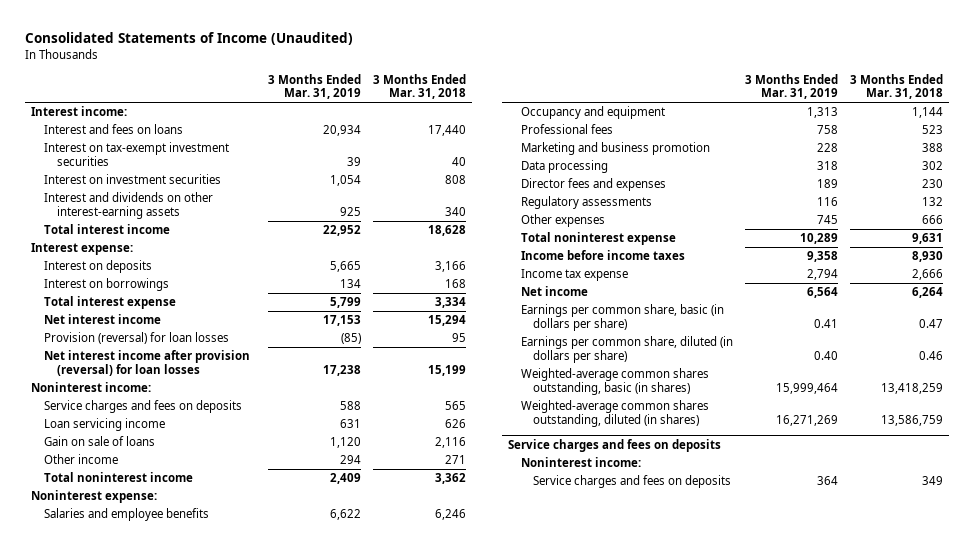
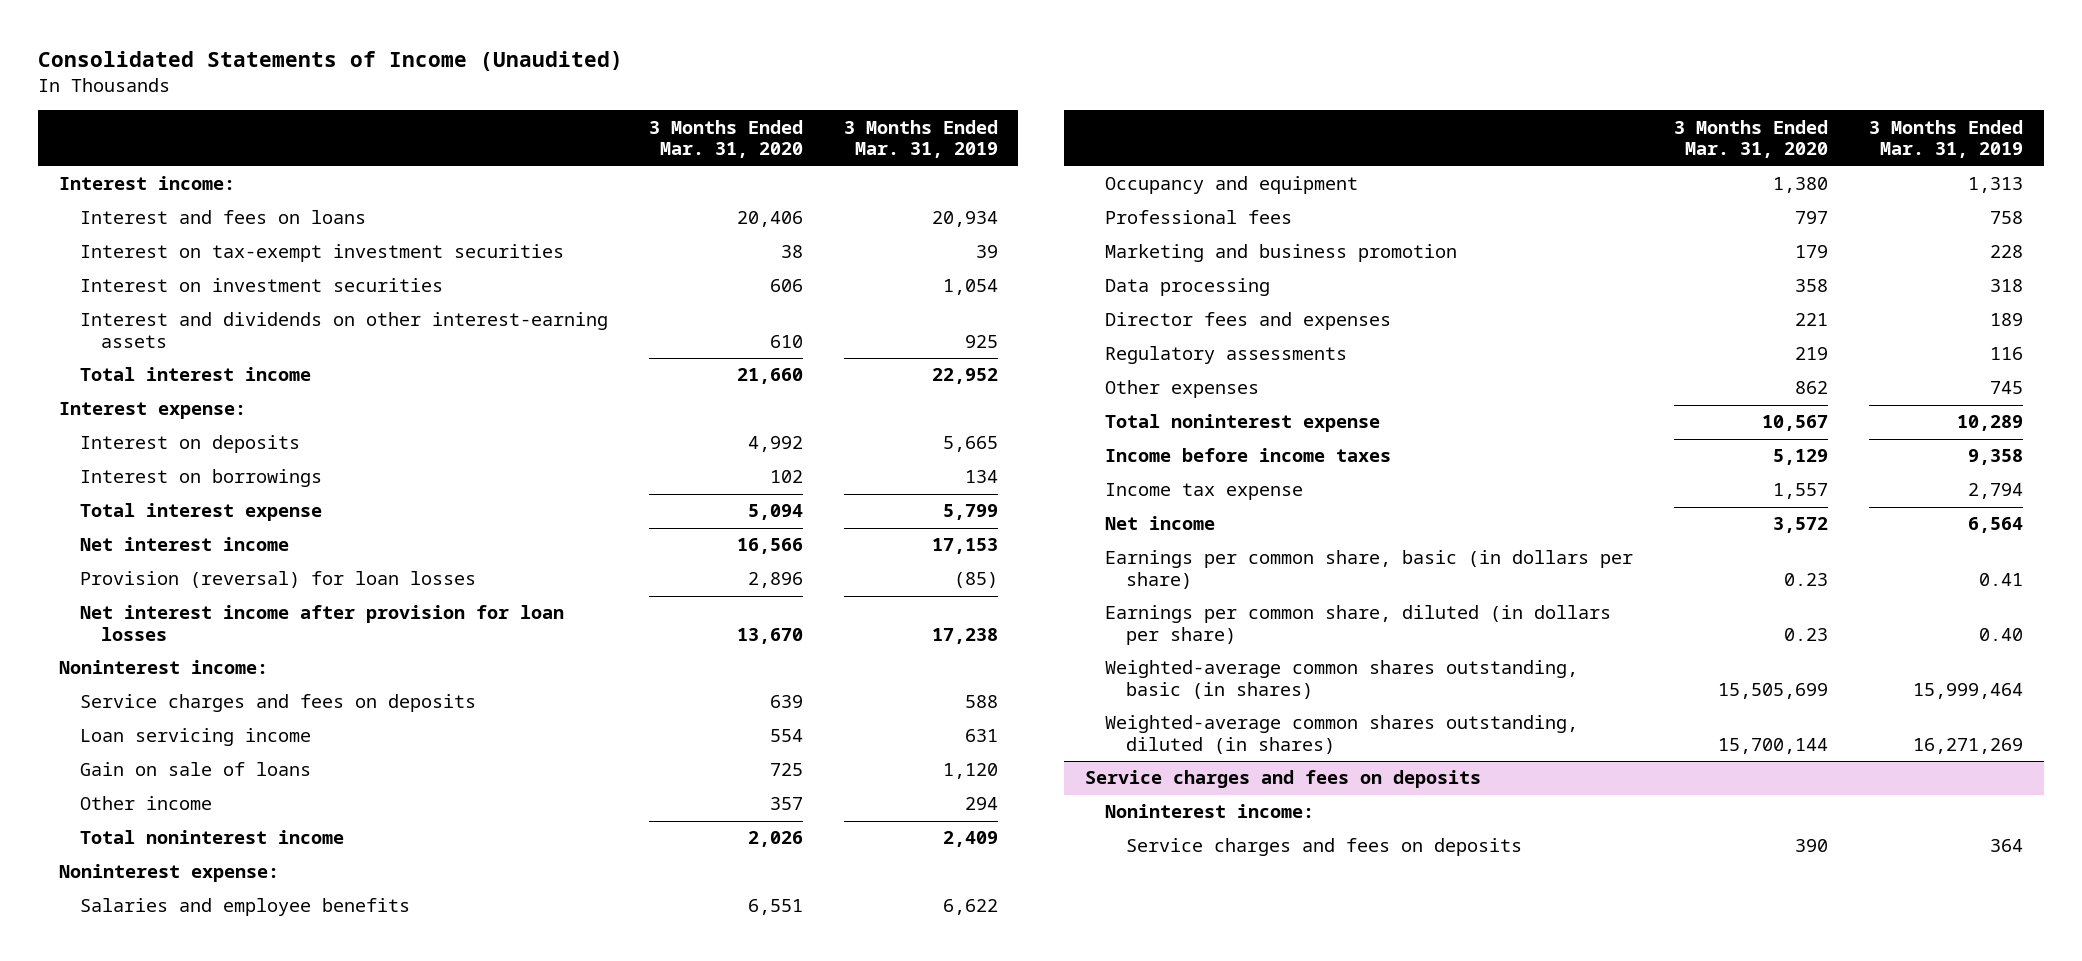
[373,73,467,100] 3 Months Ended Mar. 31, 2018 -> none
none -> [648,119,803,159] 3 Months Ended Mar. 31, 2020
[43,350,250,377] Net interest income after provision (reversal) for loan losses -> [79,605,564,642] Net interest income after provision for loan losses

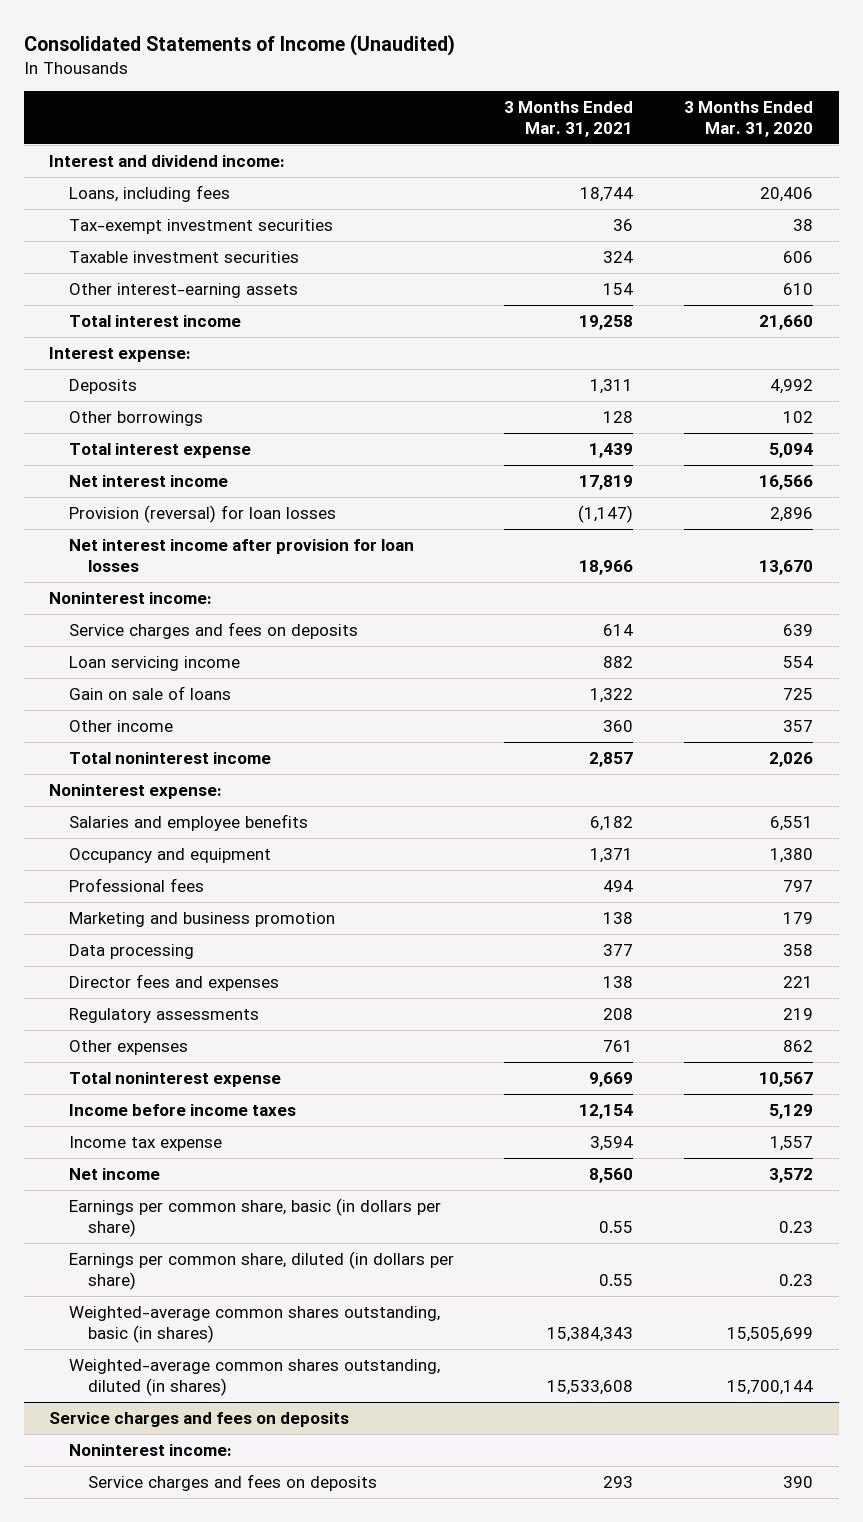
[843,119,998,159] 3 Months Ended Mar. 31, 2019 -> none
none -> [504,101,634,137] 3 Months Ended Mar. 31, 2021
[58,176,235,191] Interest income: -> [49,155,286,168] Interest and dividend income:
[79,210,366,225] Interest and fees on loans -> [68,185,230,203] Loans, including fees
[79,244,564,263] Interest on tax-exempt investment securities -> [68,219,333,235] Tax-exempt investment securities
[79,278,443,293] Interest on investment securities -> [68,251,299,264] Taxable investment securities
[79,312,608,349] Interest and dividends on other interest-earning assets -> [68,283,298,299] Other interest-earning assets
[79,435,300,454] Interest on deposits -> [68,379,137,395] Deposits
[79,469,322,488] Interest on borrowings -> [68,411,203,427] Other borrowings

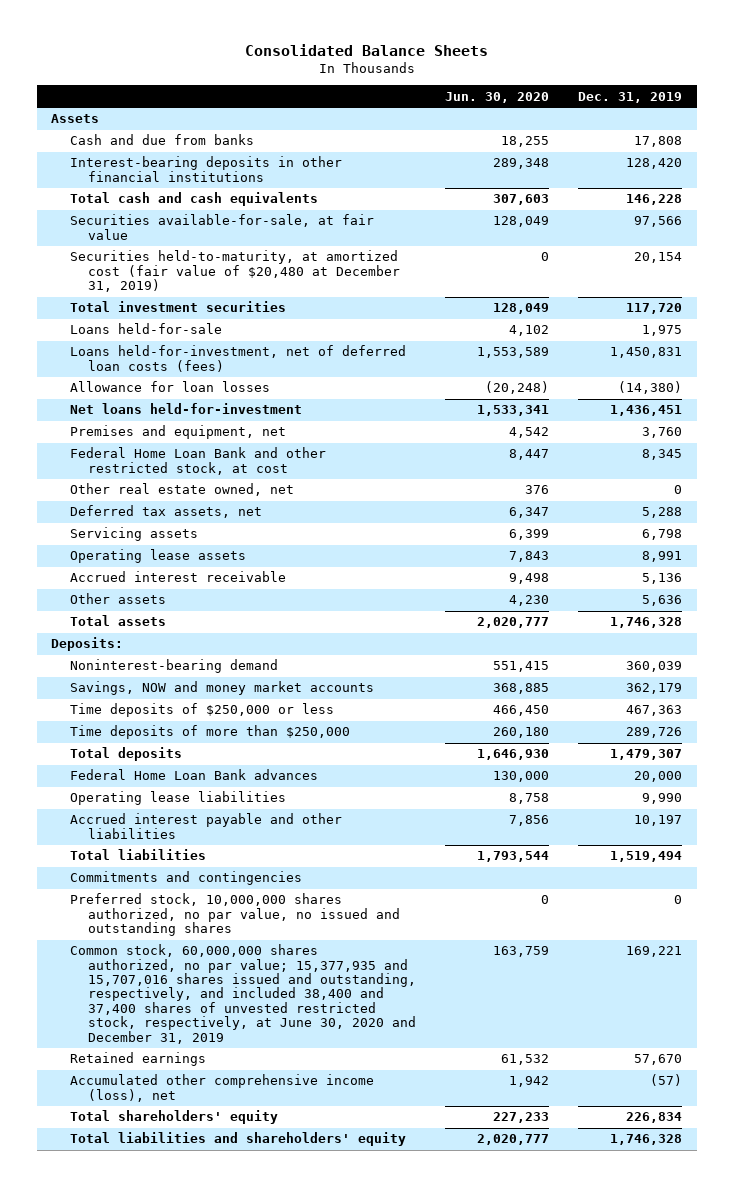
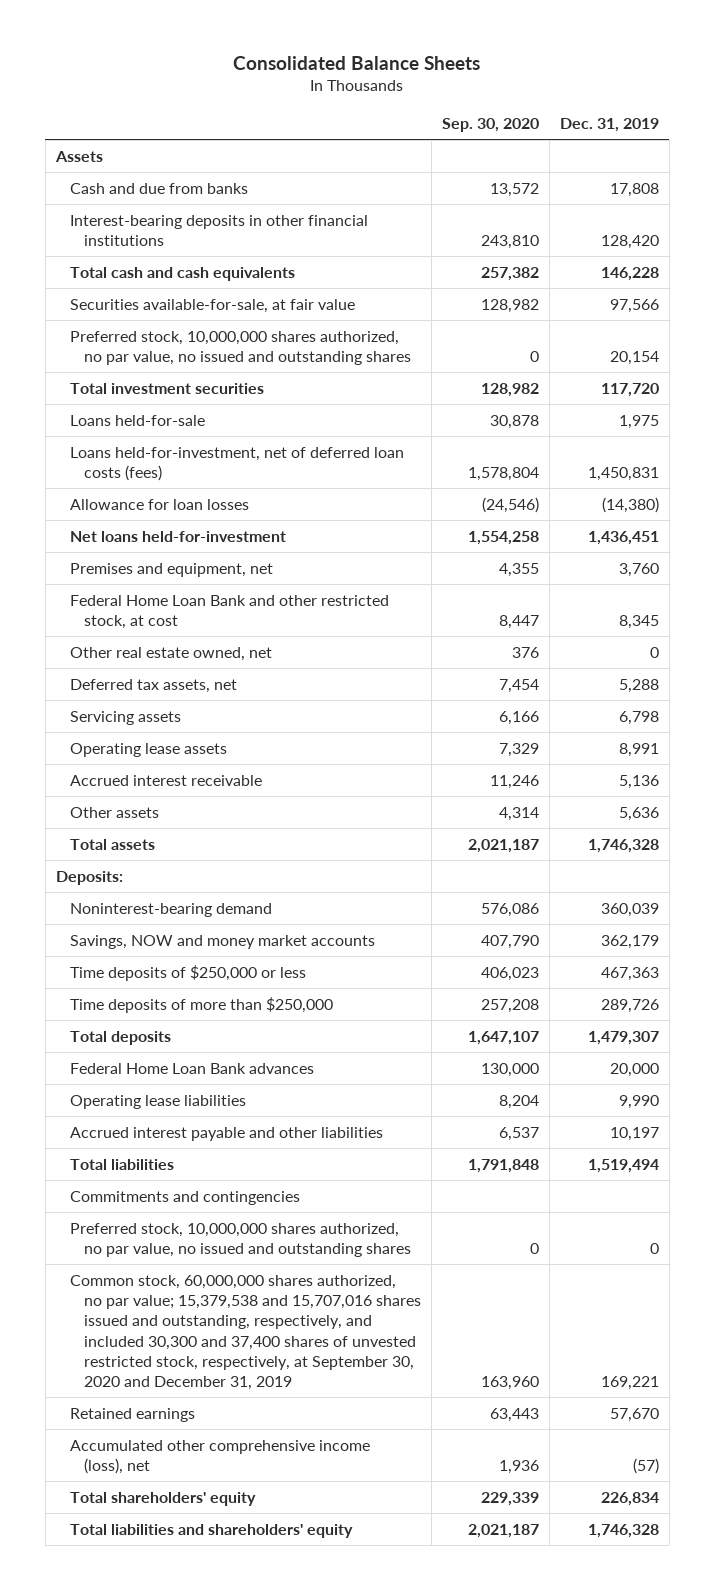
[445,91,550,103] Jun. 30, 2020 -> none
none -> [441,118,539,133] Sep. 30, 2020
[69,250,401,293] Securities held-to-maturity, at amortized cost (fair value of $20,480 at December 31, 2019) -> [69,330,411,366] Preferred stock, 10,000,000 shares authorized, no par value, no issued and outstanding shares
[69,944,417,1044] Common stock, 60,000,000 shares authorized, no par value; 15,377,935 and 15,707,016 shares issued and outstanding, respectively, and included 38,400 and 37,400 shares of unvested restricted stock, respectively, at June 30, 2020 and December 31, 2019 -> [69,1274,421,1391] Common stock, 60,000,000 shares authorized, no par value; 15,379,538 and 15,707,016 shares issued and outstanding, respectively, and included 30,300 and 37,400 shares of unvested restricted stock, respectively, at September 30, 2020 and December 31, 2019

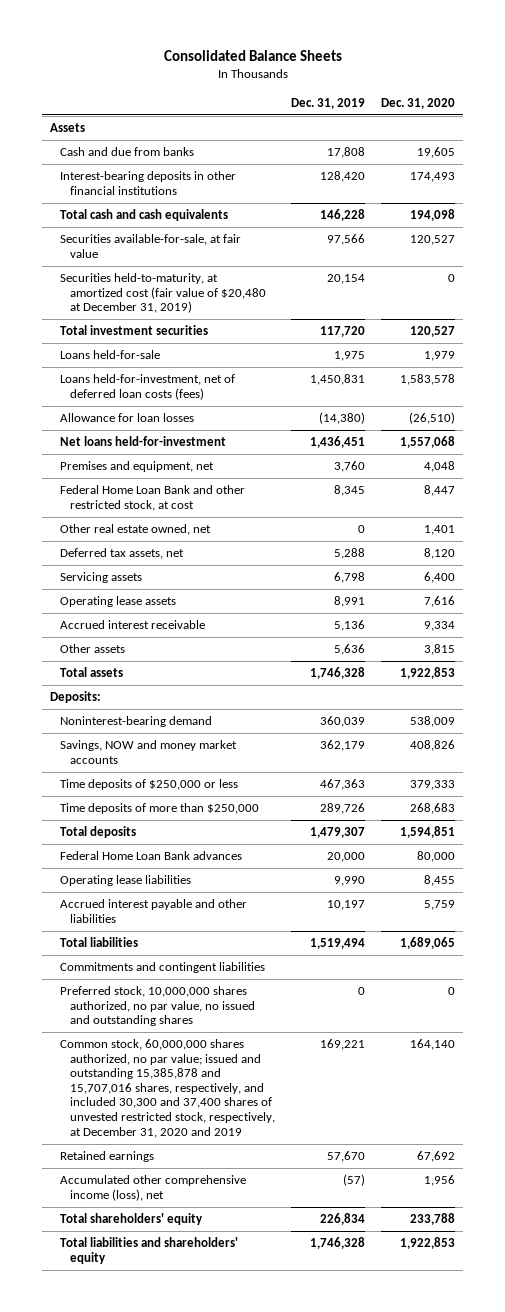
[441,118,539,133] Sep. 30, 2020 -> none
none -> [381,97,456,109] Dec. 31, 2020
[69,330,411,366] Preferred stock, 10,000,000 shares authorized, no par value, no issued and outstanding shares -> [60,273,267,314] Securities held-to-maturity, at amortized cost (fair value of $20,480 at December 31, 2019)
[69,1190,300,1205] Commitments and contingencies -> [60,962,266,974] Commitments and contingent liabilities
[69,1274,421,1391] Common stock, 60,000,000 shares authorized, no par value; 15,379,538 and 15,707,016 shares issued and outstanding, respectively, and included 30,300 and 37,400 shares of unvested restricted stock, respectively, at September 30, 2020 and December 31, 2019 -> [60,1039,276,1138] Common stock, 60,000,000 shares authorized, no par value; issued and outstanding 15,385,878 and 15,707,016 shares, respectively, and included 30,300 and 37,400 shares of unvested restricted stock, respectively, at December 31, 2020 and 2019

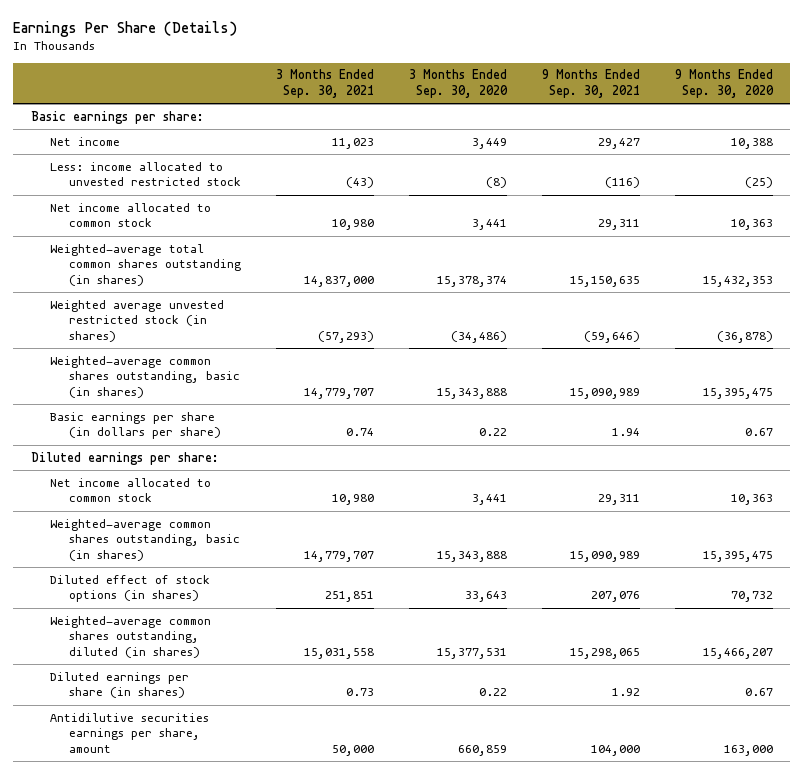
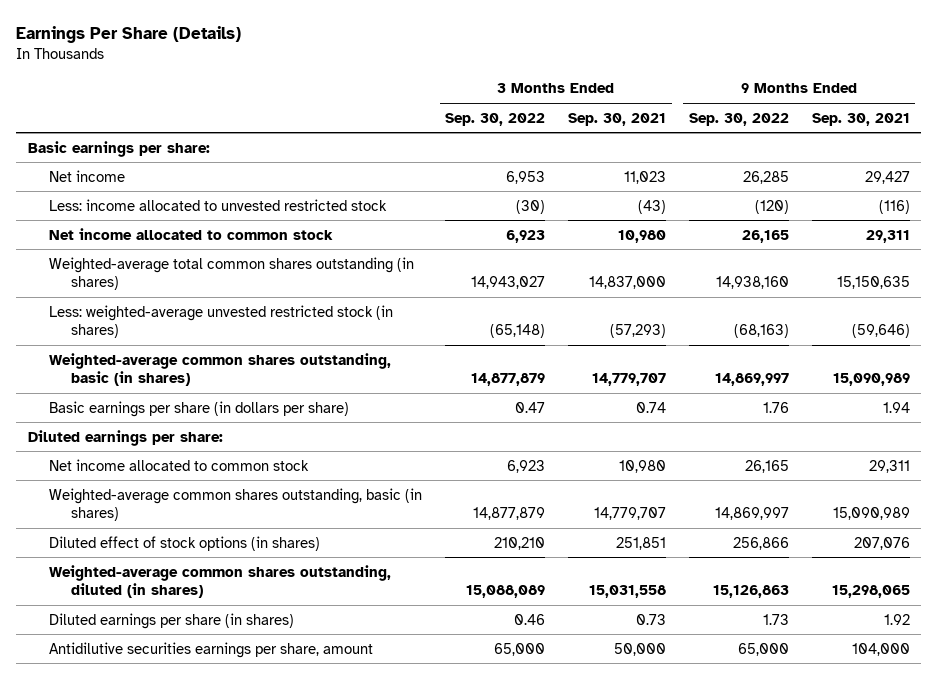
[408,69,508,99] 3 Months Ended Sep. 30, 2020 -> none
[674,69,774,99] 9 Months Ended Sep. 30, 2020 -> none
none -> [445,112,546,126] Sep. 30, 2022
none -> [688,112,789,126] Sep. 30, 2022
[49,299,224,343] Weighted average unvested restricted stock (in shares) -> [49,304,394,339] Less: weighted-average unvested restricted stock (in shares)

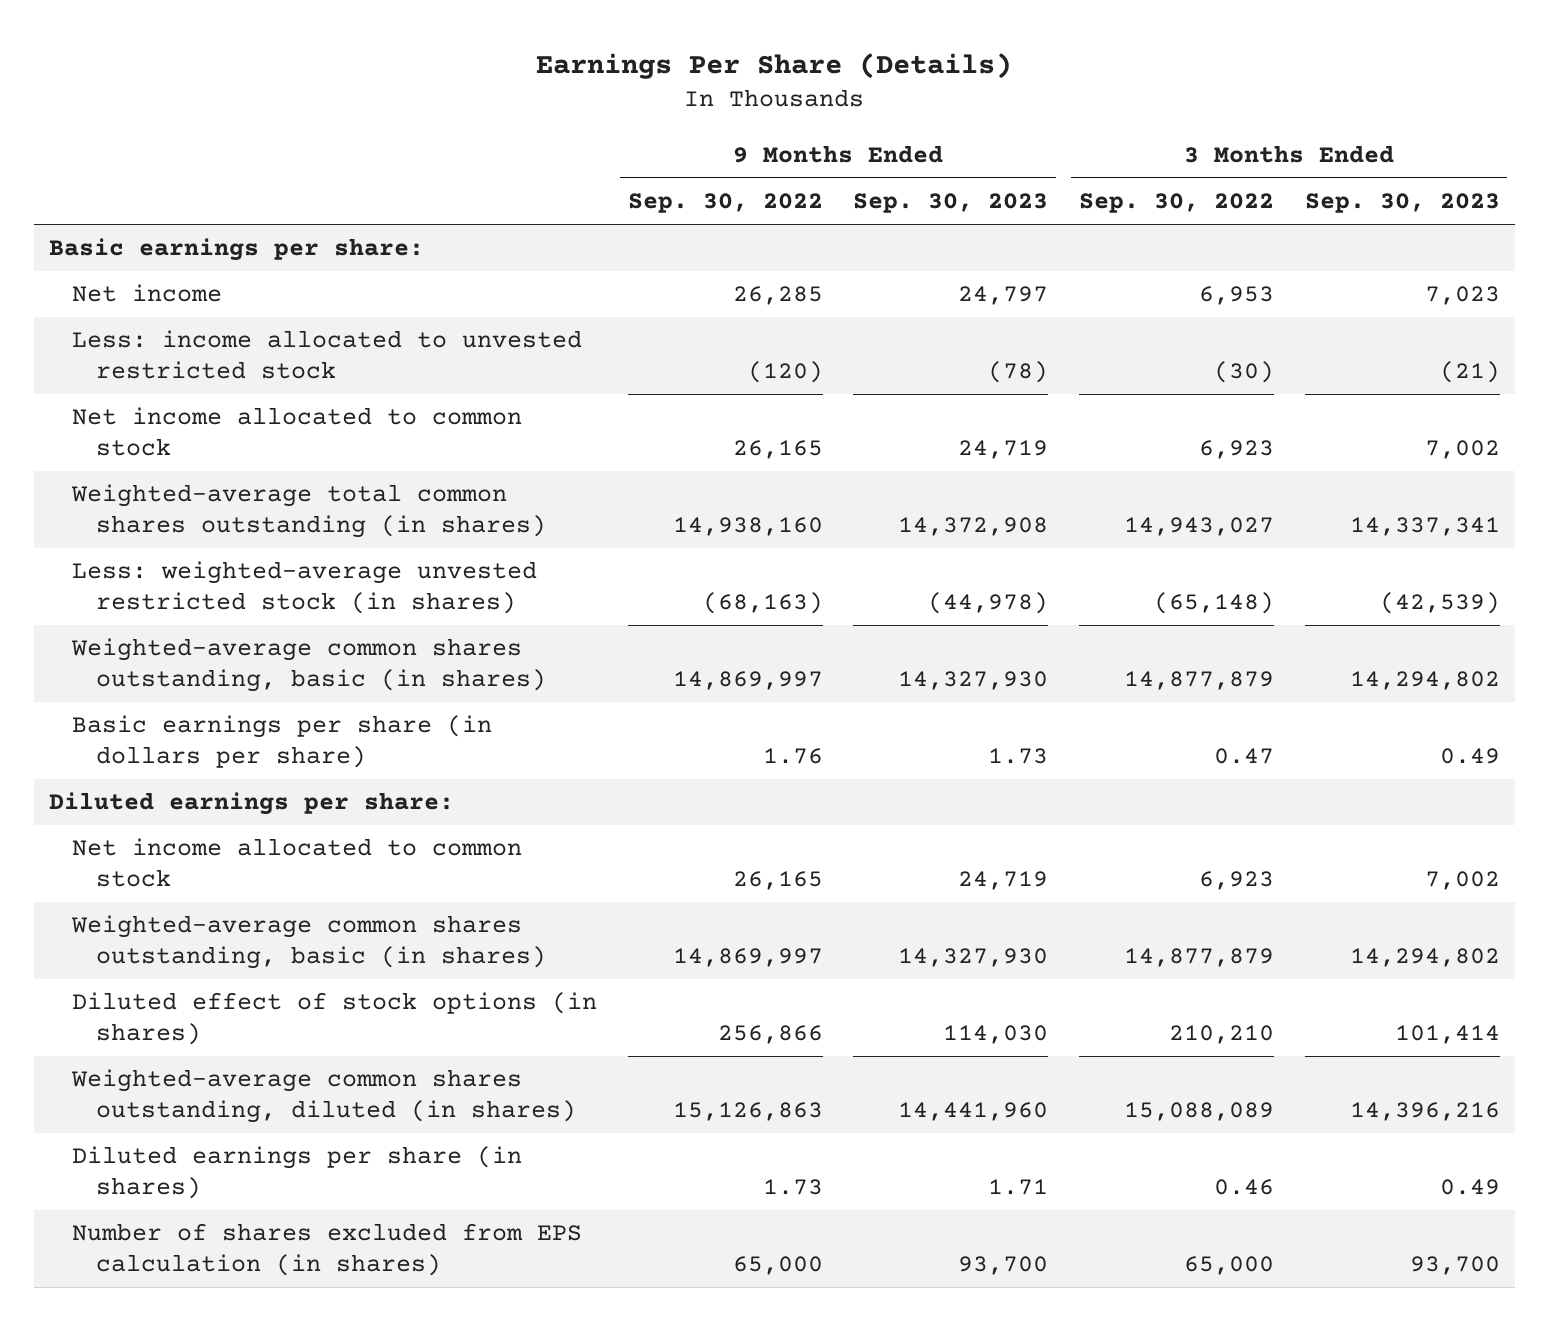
[568,112,667,126] Sep. 30, 2021 -> none
[811,112,910,126] Sep. 30, 2021 -> none
none -> [853,193,1049,214] Sep. 30, 2023
none -> [1304,193,1500,214] Sep. 30, 2023
[49,641,374,658] Antidilutive securities earnings per share, amount -> [72,1223,583,1277] Number of shares excluded from EPS calculation (in shares)

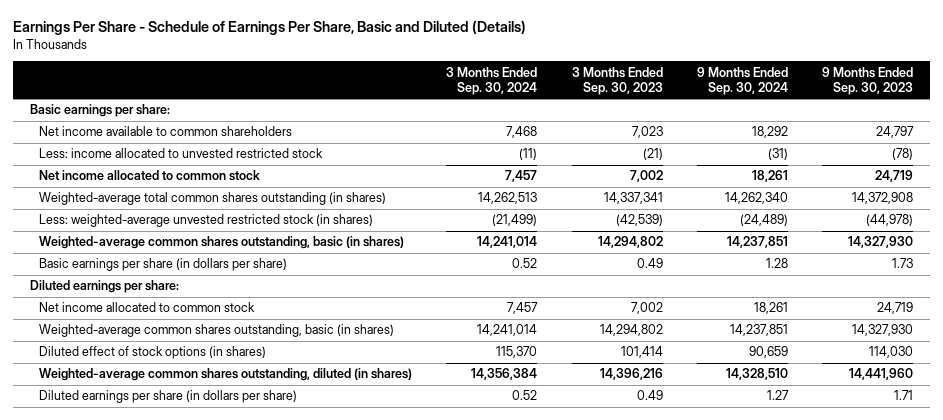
[536,52,1013,79] Earnings Per Share (Details) -> [13,20,527,36] Earnings Per Share - Schedule of Earnings Per Share, Basic and Diluted (Details)
[627,193,823,214] Sep. 30, 2022 -> none
[1079,193,1275,214] Sep. 30, 2022 -> none
none -> [446,66,538,96] 3 Months Ended Sep. 30, 2024
none -> [696,66,788,96] 9 Months Ended Sep. 30, 2024
[72,284,223,303] Net income -> [39,126,293,137] Net income available to common shareholders
[72,1223,583,1277] Number of shares excluded from EPS calculation (in shares) -> none
[72,1146,523,1200] Diluted earnings per share (in shares) -> [39,390,298,404] Diluted earnings per share (in dollars per share)

